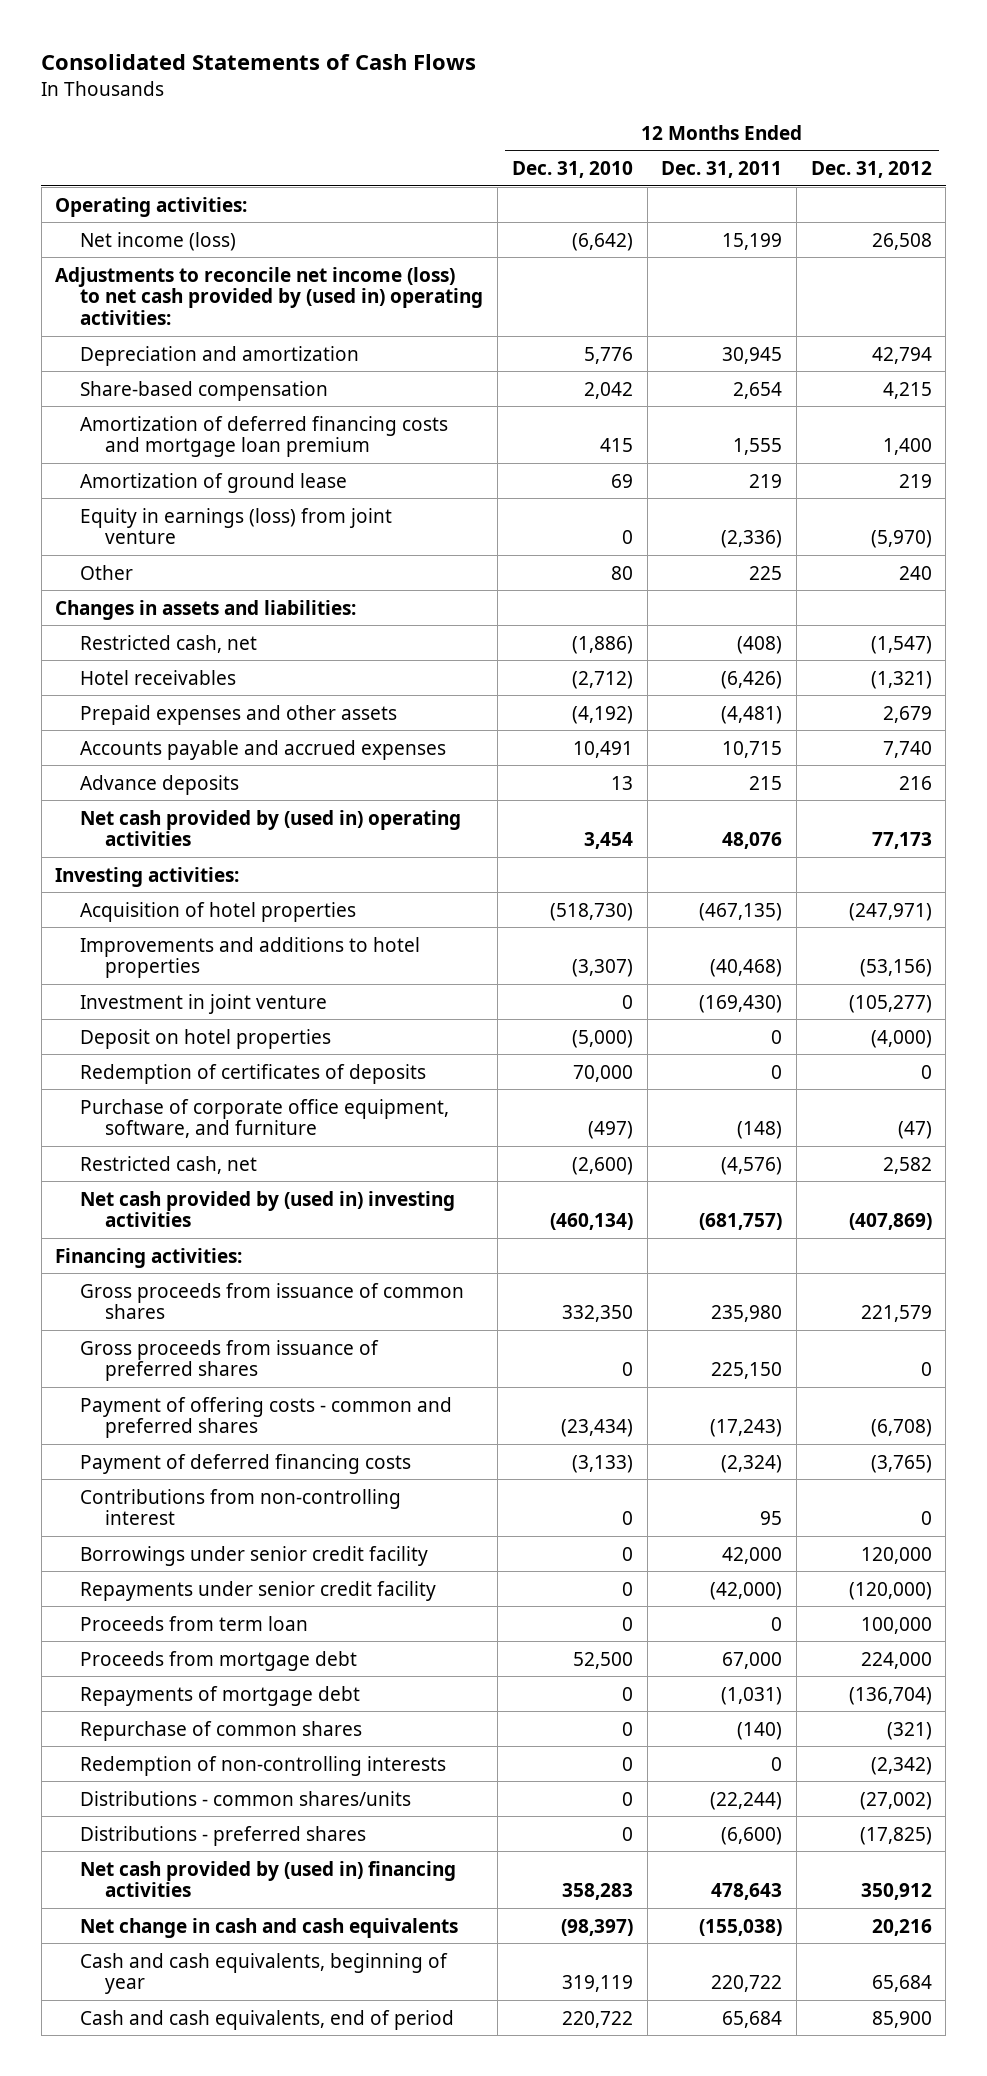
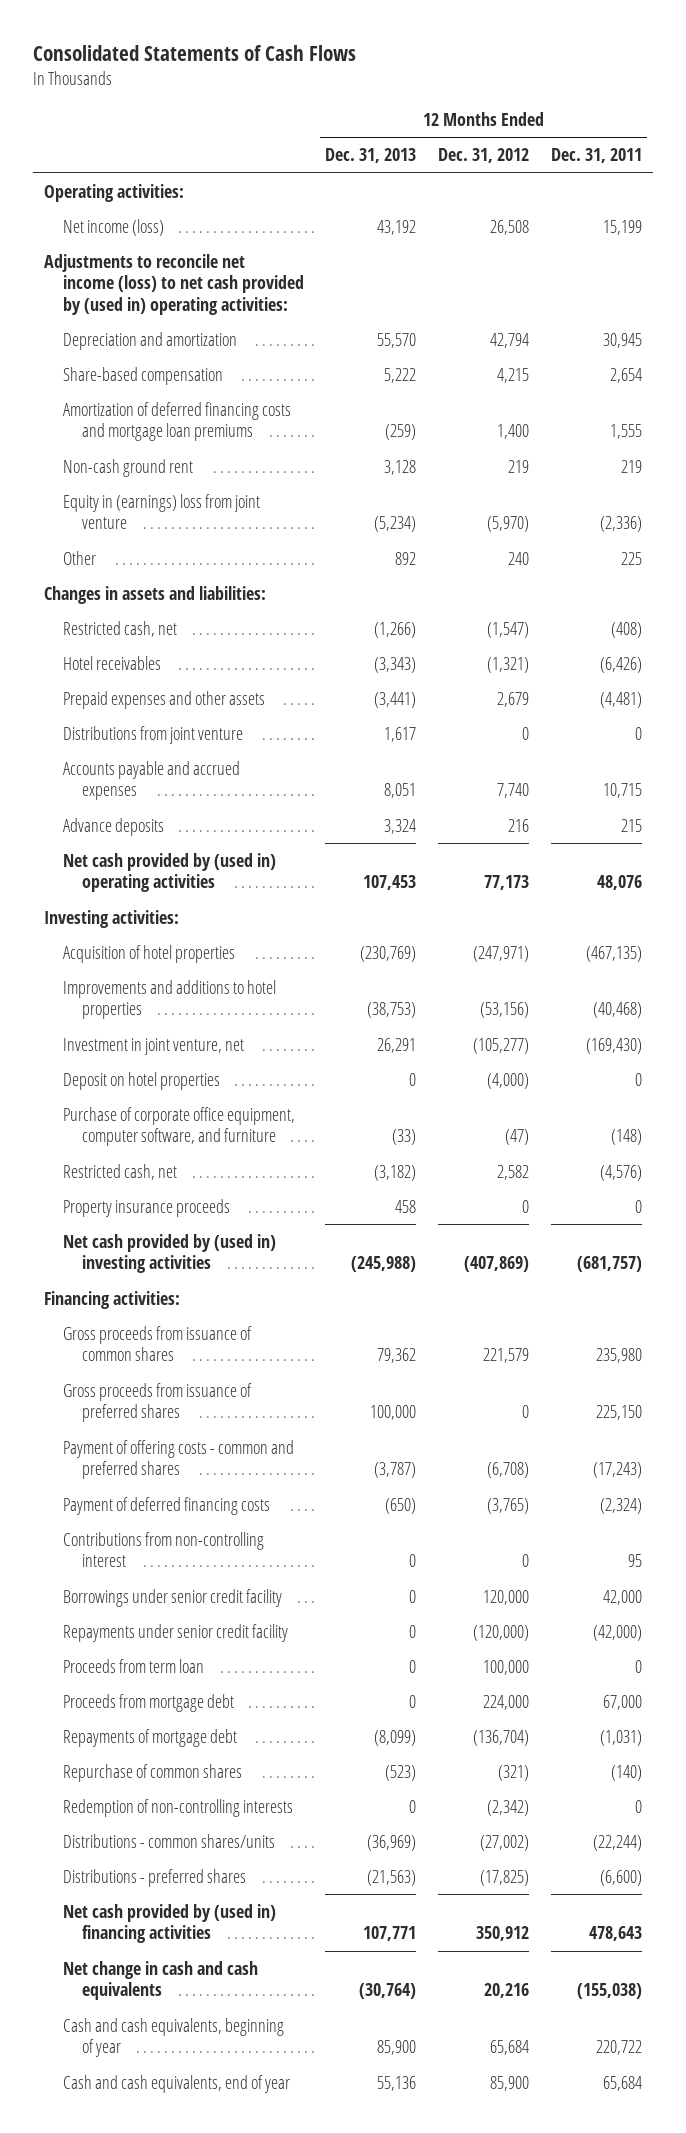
[511,160,633,178] Dec. 31, 2010 -> none
none -> [325,148,417,164] Dec. 31, 2013
[80,415,449,458] Amortization of deferred financing costs and mortgage loan premium -> [62,401,291,442] Amortization of deferred financing costs and mortgage loan premiums
[80,472,348,493] Amortization of ground lease -> [62,458,193,477] Non-cash ground rent
[80,507,393,545] Equity in earnings (loss) from joint venture -> [62,493,260,530] Equity in (earnings) loss from joint venture
none -> [62,725,243,744] Distributions from joint venture
[80,993,328,1014] Investment in joint venture -> [62,1037,244,1055] Investment in joint venture, net
[80,1063,427,1084] Redemption of certificates of deposits -> none
[80,1098,450,1139] Purchase of corporate office equipment, software, and furniture -> [62,1106,295,1147] Purchase of corporate office equipment, computer software, and furniture
none -> [62,1198,230,1217] Property insurance proceeds
[80,2009,455,2030] Cash and cash equivalents, end of period -> [62,2074,290,2093] Cash and cash equivalents, end of year

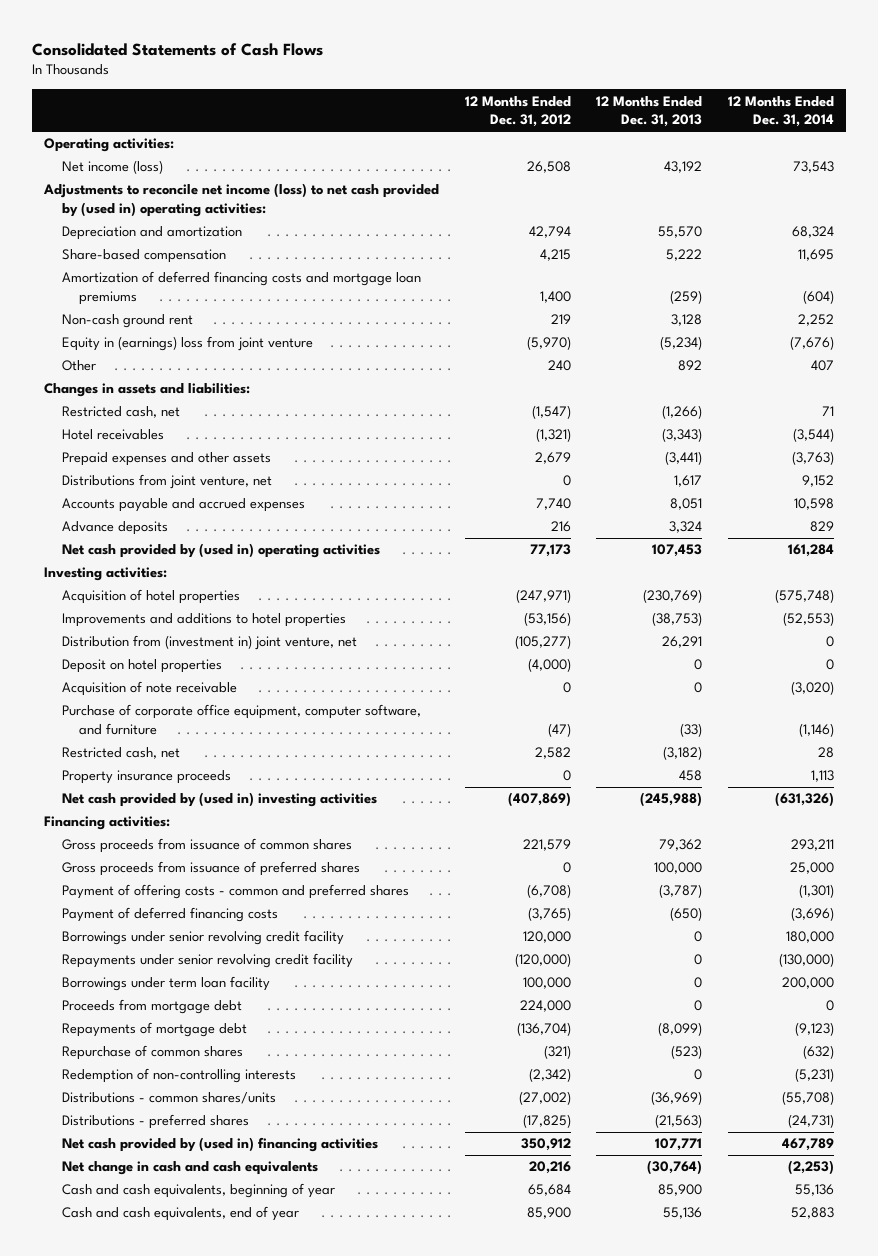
[550,148,642,164] Dec. 31, 2011 -> none
none -> [727,95,834,128] 12 Months Ended Dec. 31, 2014
[62,725,243,744] Distributions from joint venture -> [61,474,272,490] Distributions from joint venture, net
[62,1037,244,1055] Investment in joint venture, net -> [61,635,357,651] Distribution from (investment in) joint venture, net
none -> [61,681,237,697] Acquisition of note receivable
[62,1531,264,1568] Contributions from non-controlling interest -> none
[62,1588,282,1607] Borrowings under senior credit facility -> [61,930,344,946] Borrowings under senior revolving credit facility
[62,1623,288,1642] Repayments under senior credit facility -> [61,953,353,969] Repayments under senior revolving credit facility
[62,1658,204,1673] Proceeds from term loan -> [61,976,270,992] Borrowings under term loan facility

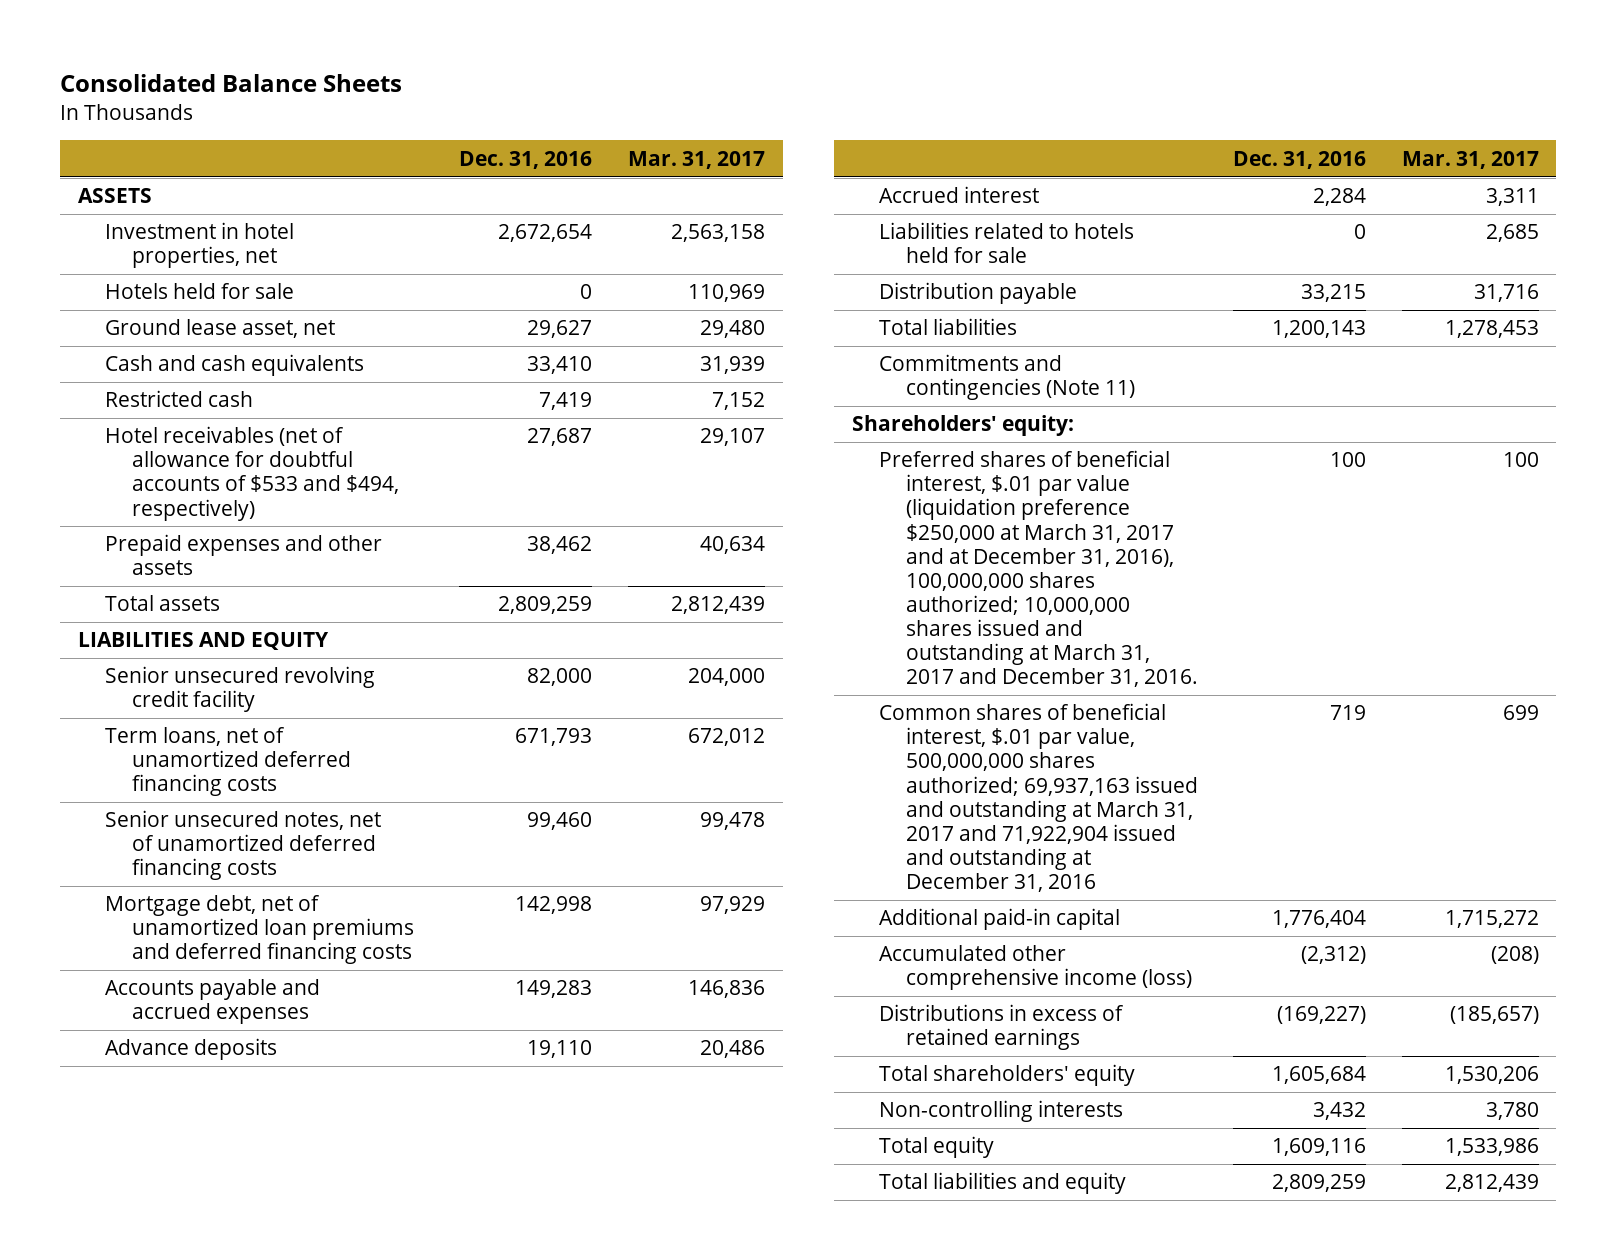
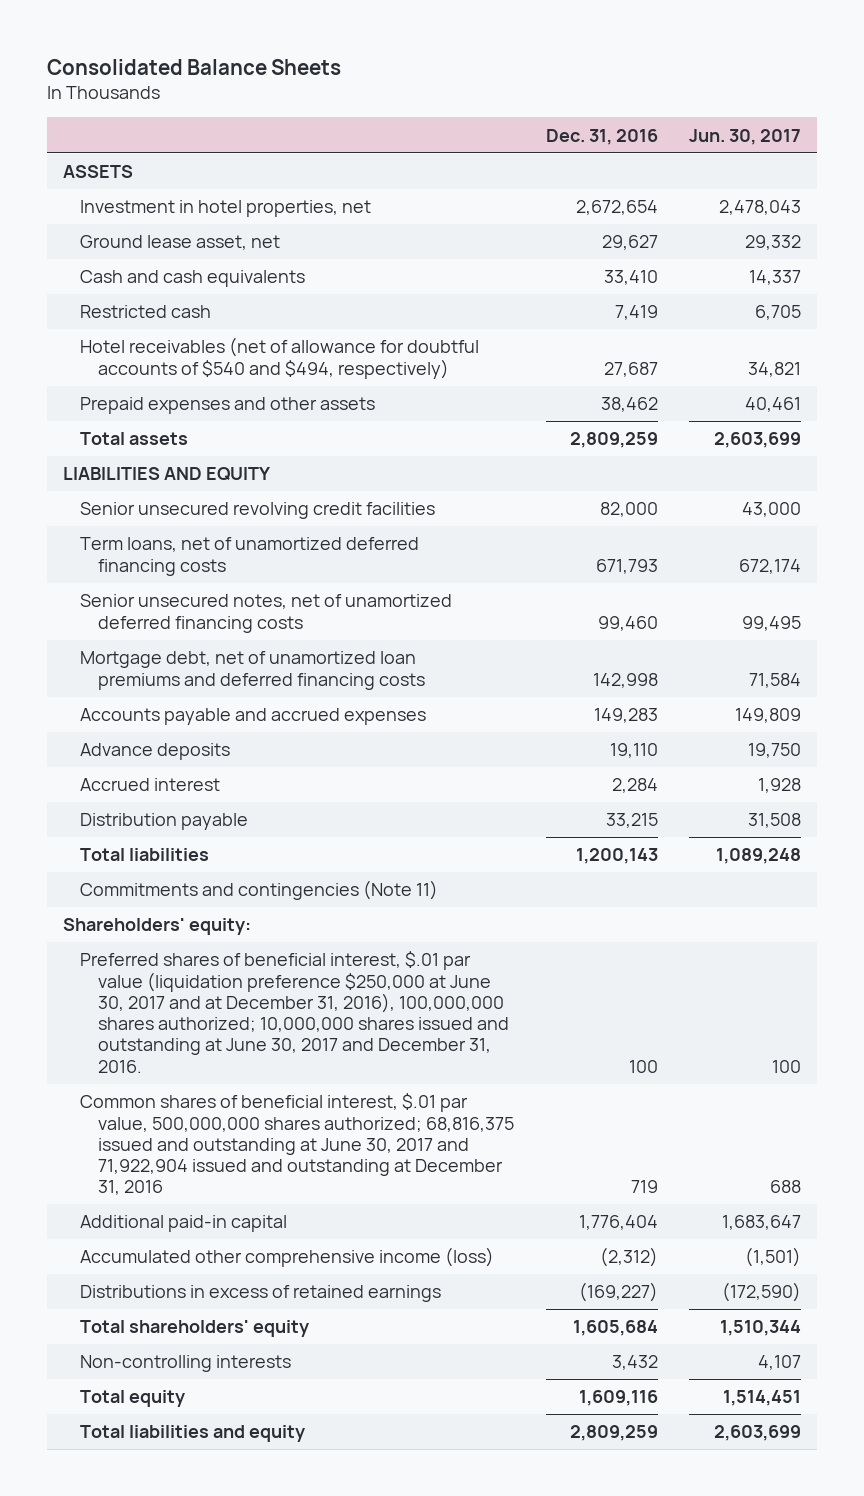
[627,150,765,169] Mar. 31, 2017 -> none
none -> [689,128,802,145] Jun. 30, 2017
[104,283,294,300] Hotels held for sale -> none
[104,426,399,521] Hotel receivables (net of allowance for doubtful accounts of $533 and $494, respectively) -> [80,337,480,379] Hotel receivables (net of allowance for doubtful accounts of $540 and $494, respectively)
[104,666,375,713] Senior unsecured revolving credit facility -> [80,502,436,520] Senior unsecured revolving credit facilities
[878,222,1134,264] Liabilities related to hotels held for sale -> none
[878,450,1198,687] Preferred shares of beneficial interest, $.01 par value (liquidation preference $250,000 at March 31, 2017 and at December 31, 2016), 100,000,000 shares authorized; 10,000,000 shares issued and outstanding at March 31, 2017 and December 31, 2016. -> [80,951,509,1073] Preferred shares of beneficial interest, $.01 par value (liquidation preference $250,000 at June 30, 2017 and at December 31, 2016), 100,000,000 shares authorized; 10,000,000 shares issued and outstanding at June 30, 2017 and December 31, 2016.
[878,703,1198,892] Common shares of beneficial interest, $.01 par value, 500,000,000 shares authorized; 69,937,163 issued and outstanding at March 31, 2017 and 71,922,904 issued and outstanding at December 31, 2016 -> [80,1093,514,1196] Common shares of beneficial interest, $.01 par value, 500,000,000 shares authorized; 68,816,375 issued and outstanding at June 30, 2017 and 71,922,904 issued and outstanding at December 31, 2016

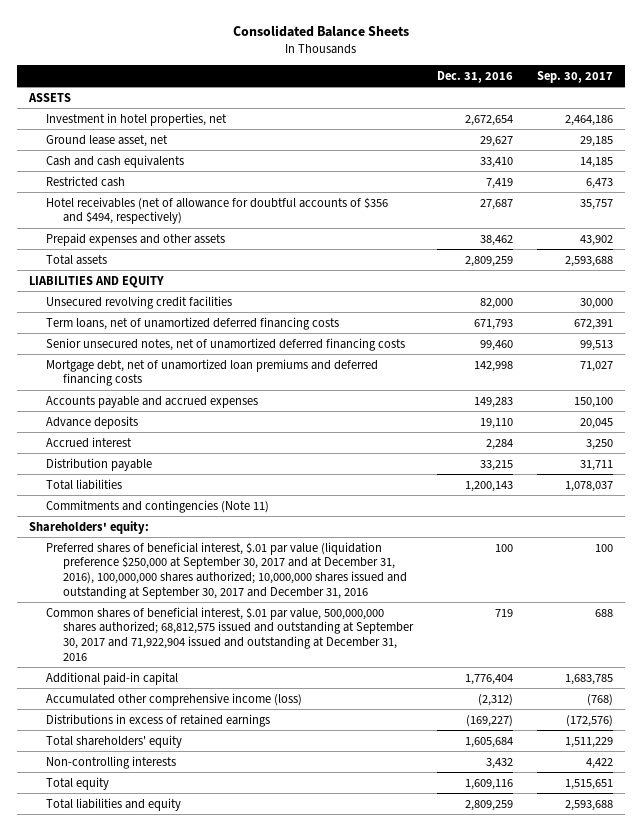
[689,128,802,145] Jun. 30, 2017 -> none
none -> [537,70,614,83] Sep. 30, 2017
[80,337,480,379] Hotel receivables (net of allowance for doubtful accounts of $540 and $494, respectively) -> [46,196,389,225] Hotel receivables (net of allowance for doubtful accounts of $356 and $494, respectively)
[80,502,436,520] Senior unsecured revolving credit facilities -> [46,295,233,309] Unsecured revolving credit facilities
[80,951,509,1073] Preferred shares of beneficial interest, $.01 par value (liquidation preference $250,000 at June 30, 2017 and at December 31, 2016), 100,000,000 shares authorized; 10,000,000 shares issued and outstanding at June 30, 2017 and December 31, 2016. -> [46,541,408,599] Preferred shares of beneficial interest, $.01 par value (liquidation preference $250,000 at September 30, 2017 and at December 31, 2016), 100,000,000 shares authorized; 10,000,000 shares issued and outstanding at September 30, 2017 and December 31, 2016
[80,1093,514,1196] Common shares of beneficial interest, $.01 par value, 500,000,000 shares authorized; 68,816,375 issued and outstanding at June 30, 2017 and 71,922,904 issued and outstanding at December 31, 2016 -> [46,606,415,661] Common shares of beneficial interest, $.01 par value, 500,000,000 shares authorized; 68,812,575 issued and outstanding at September 30, 2017 and 71,922,904 issued and outstanding at December 31, 2016

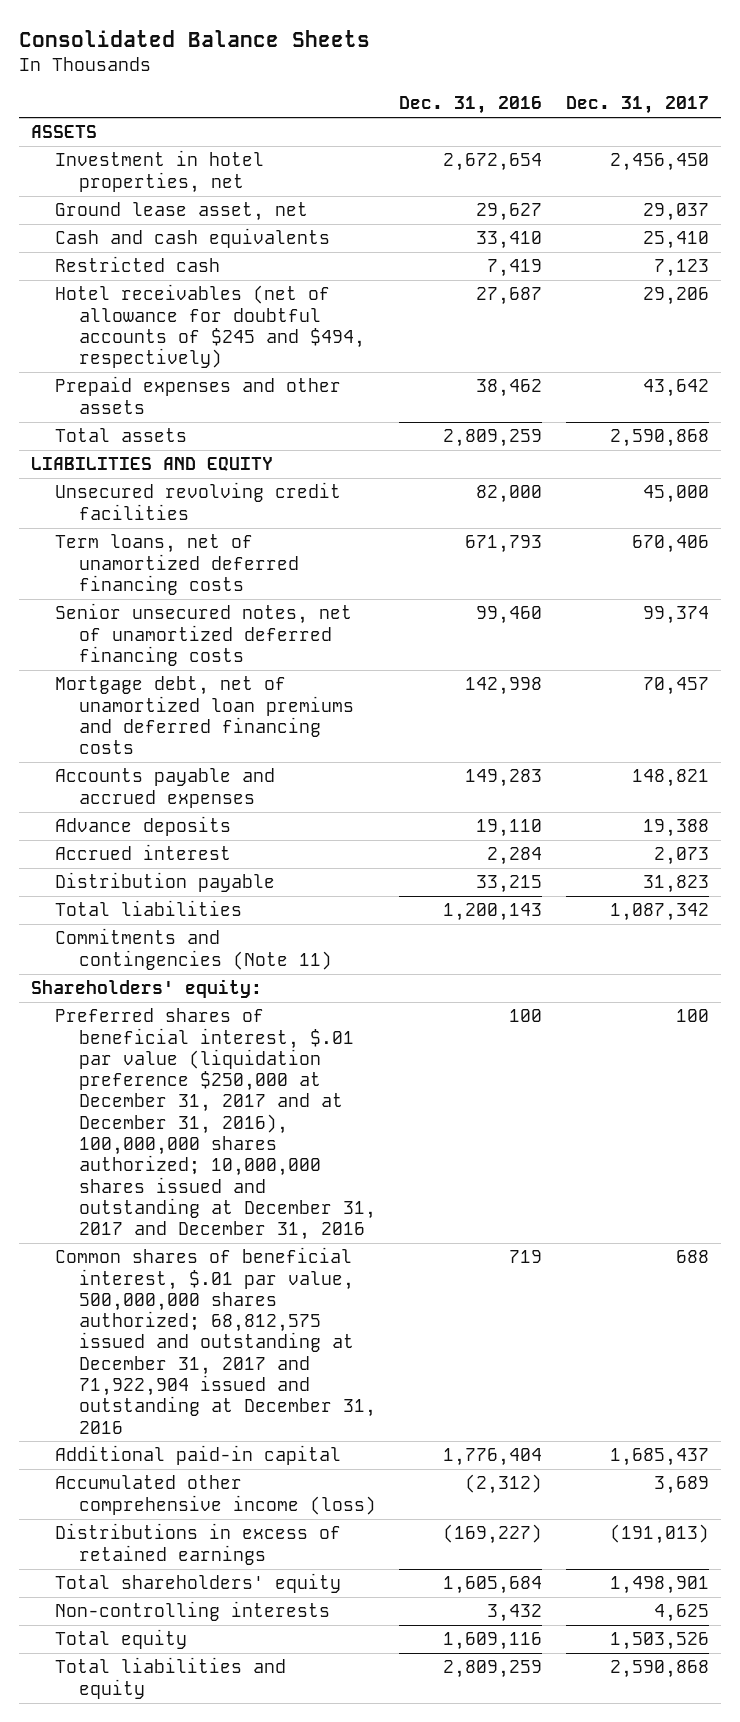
[537,70,614,83] Sep. 30, 2017 -> none
none -> [566,96,710,115] Dec. 31, 2017
[46,196,389,225] Hotel receivables (net of allowance for doubtful accounts of $356 and $494, respectively) -> [54,284,365,369] Hotel receivables (net of allowance for doubtful accounts of $245 and $494, respectively)
[46,541,408,599] Preferred shares of beneficial interest, $.01 par value (liquidation preference $250,000 at September 30, 2017 and at December 31, 2016), 100,000,000 shares authorized; 10,000,000 shares issued and outstanding at September 30, 2017 and December 31, 2016 -> [54,1008,376,1241] Preferred shares of beneficial interest, $.01 par value (liquidation preference $250,000 at December 31, 2017 and at December 31, 2016), 100,000,000 shares authorized; 10,000,000 shares issued and outstanding at December 31, 2017 and December 31, 2016
[46,606,415,661] Common shares of beneficial interest, $.01 par value, 500,000,000 shares authorized; 68,812,575 issued and outstanding at September 30, 2017 and 71,922,904 issued and outstanding at December 31, 2016 -> [54,1247,376,1434] Common shares of beneficial interest, $.01 par value, 500,000,000 shares authorized; 68,812,575 issued and outstanding at December 31, 2017 and 71,922,904 issued and outstanding at December 31, 2016

